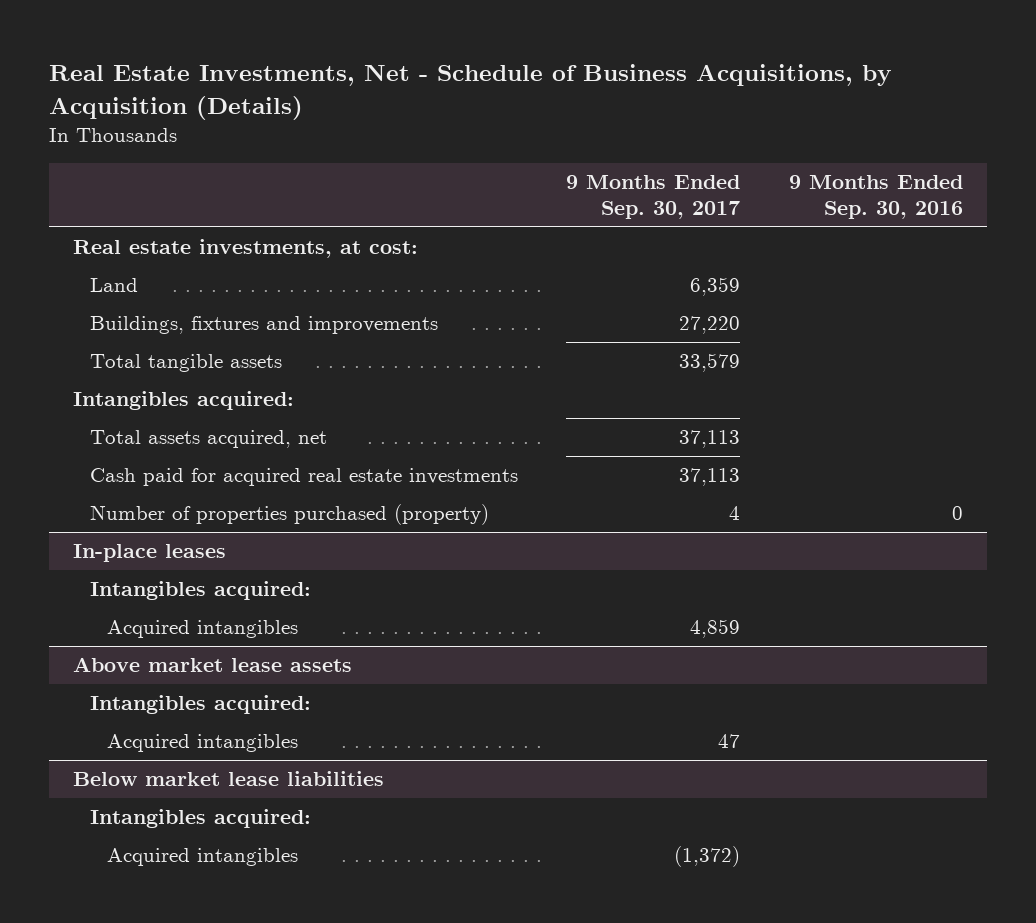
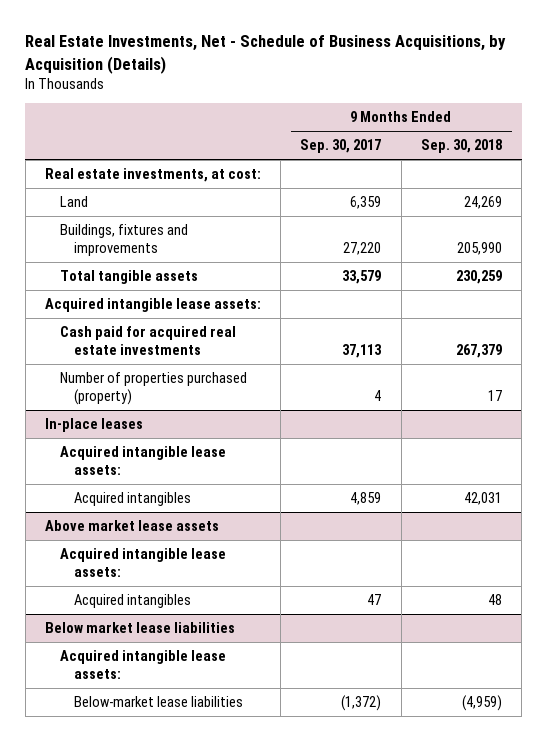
[788,174,963,219] 9 Months Ended Sep. 30, 2016 -> none
none -> [420,139,502,154] Sep. 30, 2018
[89,430,327,449] Total assets acquired, net -> none
[73,391,295,411] Intangibles acquired: -> [44,298,261,313] Acquired intangible lease assets:
[89,581,311,601] Intangibles acquired: -> [59,446,226,475] Acquired intangible lease assets:
[89,695,311,715] Intangibles acquired: -> [59,548,226,577] Acquired intangible lease assets:
[89,809,311,829] Intangibles acquired: -> [59,650,226,679] Acquired intangible lease assets:
[106,848,298,867] Acquired intangibles -> [74,696,244,708] Below-market lease liabilities

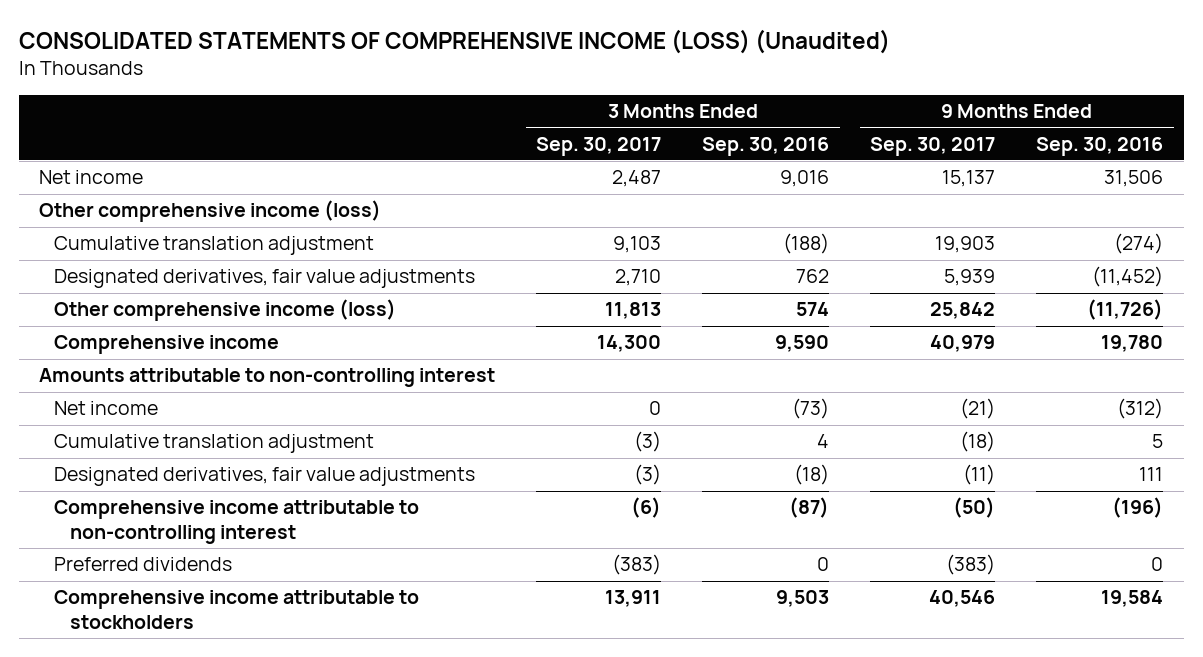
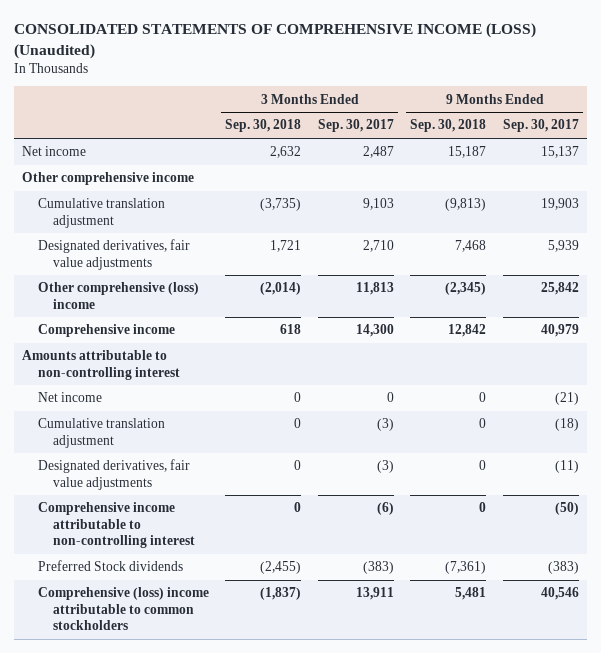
[702,136,830,156] Sep. 30, 2016 -> none
[1036,136,1164,156] Sep. 30, 2016 -> none
none -> [225,119,302,133] Sep. 30, 2018
none -> [410,119,487,133] Sep. 30, 2018
[39,200,382,223] Other comprehensive income (loss) -> [21,172,194,186] Other comprehensive income
[54,299,397,322] Other comprehensive income (loss) -> [37,282,199,309] Other comprehensive (loss) income
[54,557,233,572] Preferred dividends -> [37,560,183,572] Preferred Stock dividends
[54,590,420,630] Comprehensive income attributable to stockholders -> [37,587,209,631] Comprehensive (loss) income attributable to common stockholders

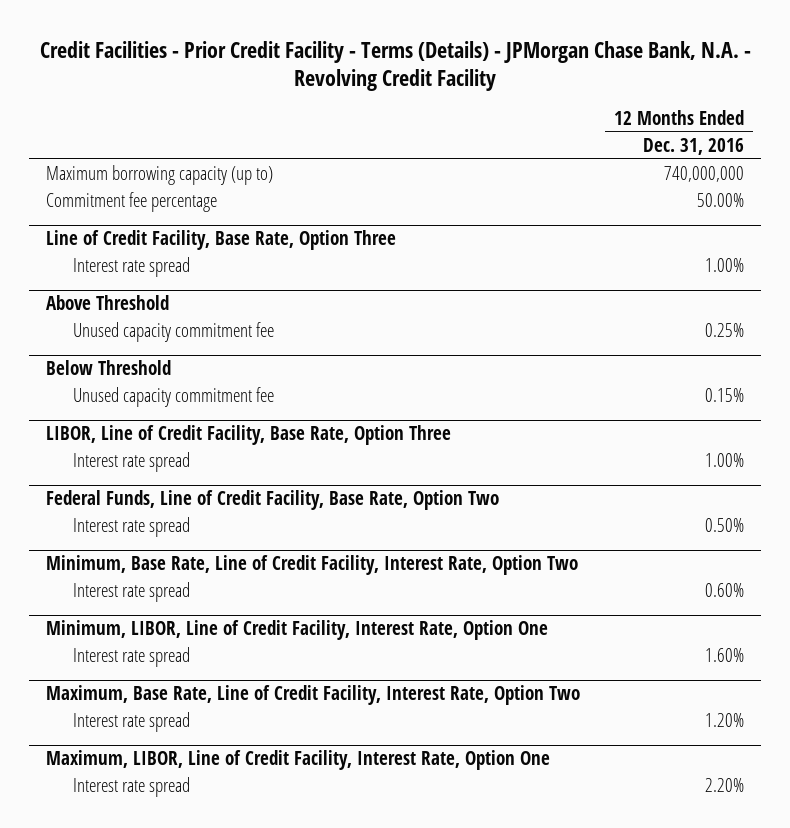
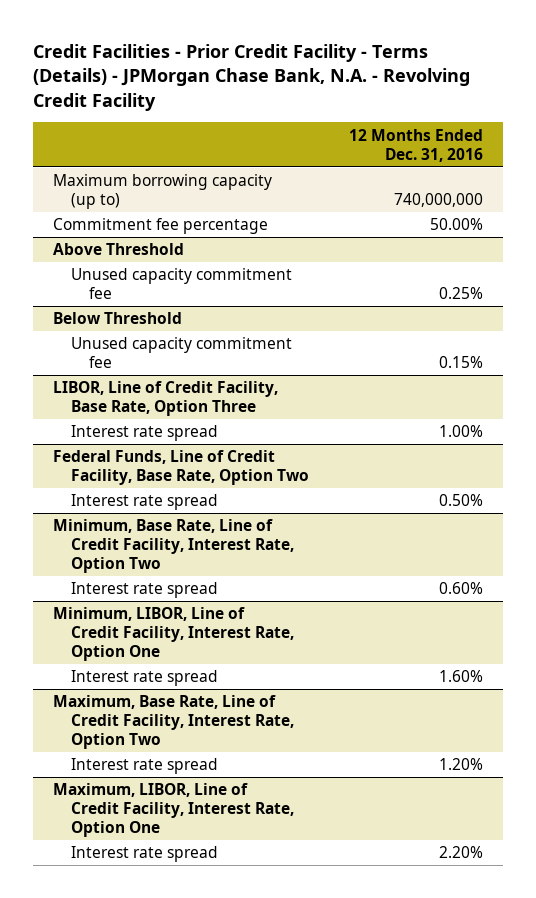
[45,230,396,251] Line of Credit Facility, Base Rate, Option Three -> none
[73,257,191,278] Interest rate spread -> none

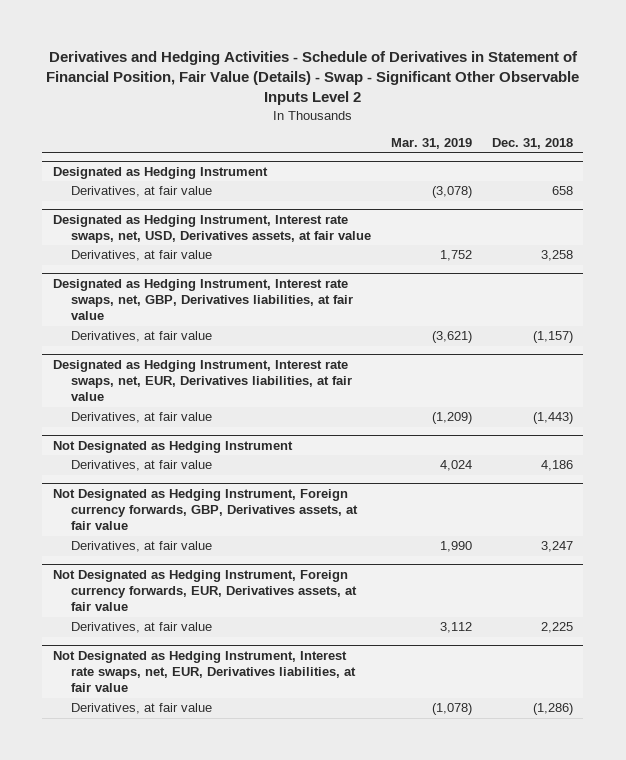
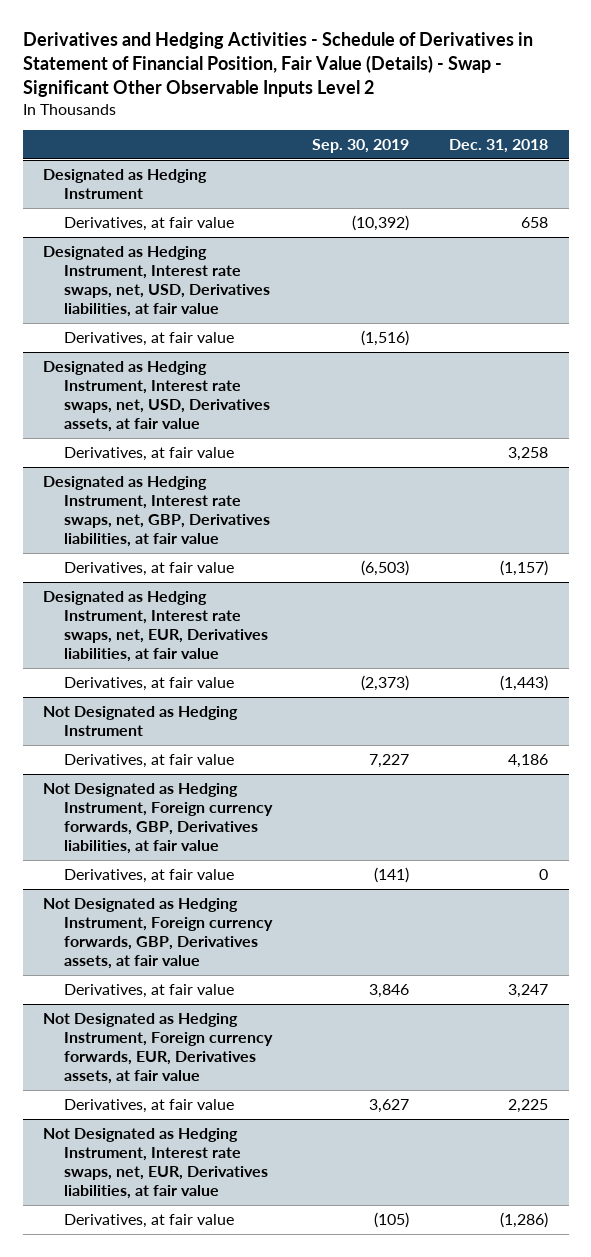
[391,137,473,149] Mar. 31, 2019 -> none
none -> [312,138,410,153] Sep. 30, 2019
none -> [42,245,270,317] Designated as Hedging Instrument, Interest rate swaps, net, USD, Derivatives liabilities, at fair value
none -> [63,331,234,346] Derivatives, at fair value
none -> [42,782,273,854] Not Designated as Hedging Instrument, Foreign currency forwards, GBP, Derivatives liabilities, at fair value
none -> [63,868,234,883] Derivatives, at fair value

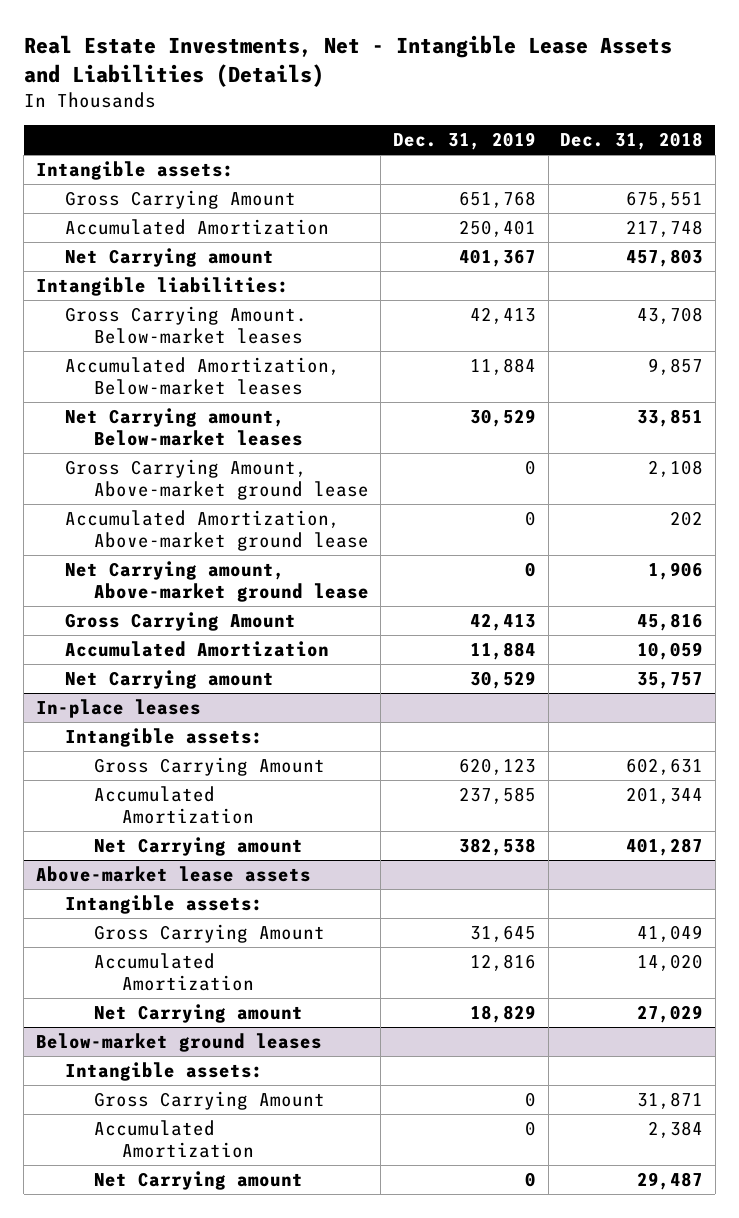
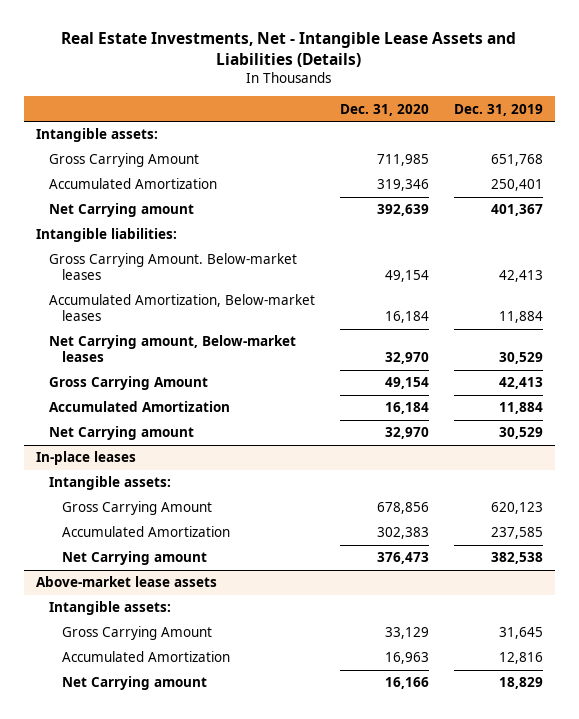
[560,132,704,151] Dec. 31, 2018 -> none
none -> [339,103,429,116] Dec. 31, 2020
[64,458,369,500] Gross Carrying Amount, Above-market ground lease -> none
[64,509,369,551] Accumulated Amortization, Above-market ground lease -> none
[64,560,369,602] Net Carrying amount, Above-market ground lease -> none
[36,1032,323,1052] Below-market ground leases -> none
[64,1061,263,1081] Intangible assets: -> none
[93,1090,325,1110] Gross Carrying Amount -> none
[93,1119,255,1158] Accumulated Amortization -> none
[93,1170,303,1190] Net Carrying amount -> none

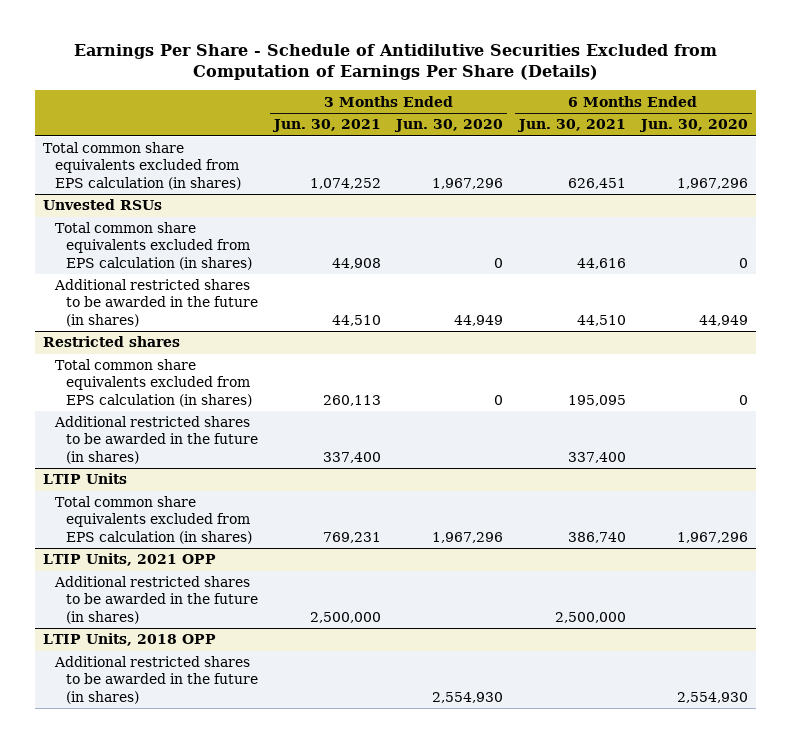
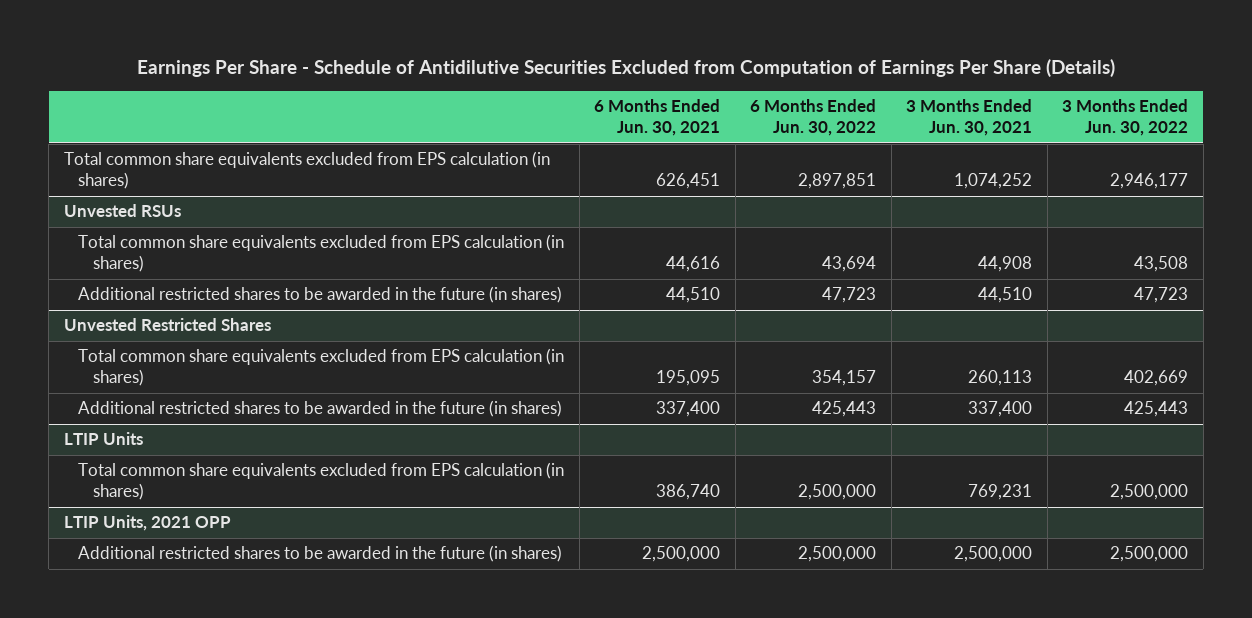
[394,119,504,133] Jun. 30, 2020 -> none
[639,119,749,133] Jun. 30, 2020 -> none
none -> [750,99,877,137] 6 Months Ended Jun. 30, 2022
none -> [1062,99,1189,137] 3 Months Ended Jun. 30, 2022
[43,336,181,348] Restricted shares -> [63,318,271,332] Unvested Restricted Shares
[43,633,217,647] LTIP Units, 2018 OPP -> none
[53,656,259,704] Additional restricted shares to be awarded in the future (in shares) -> none

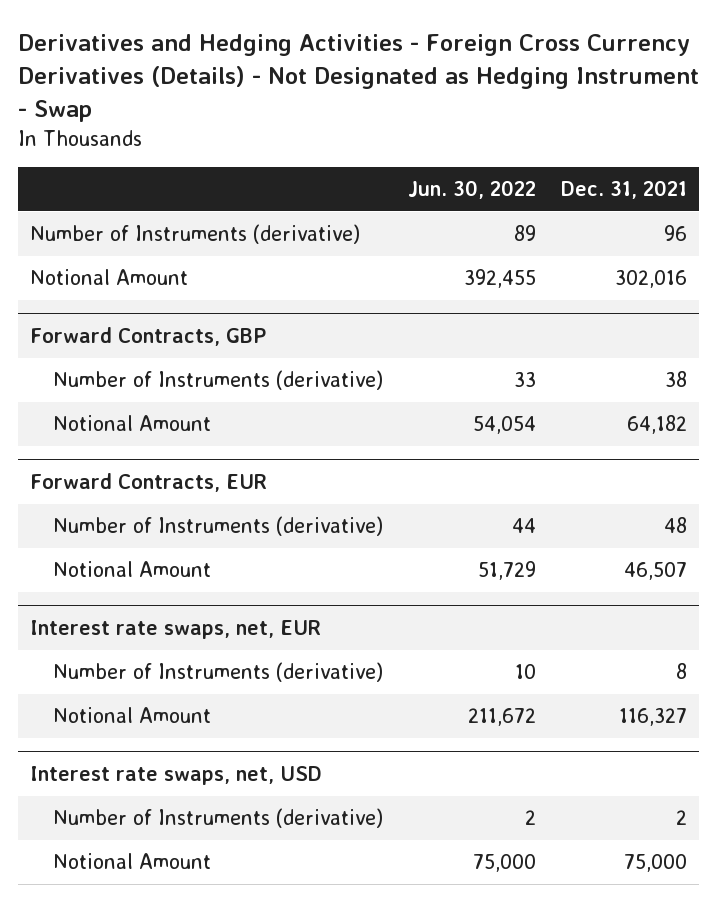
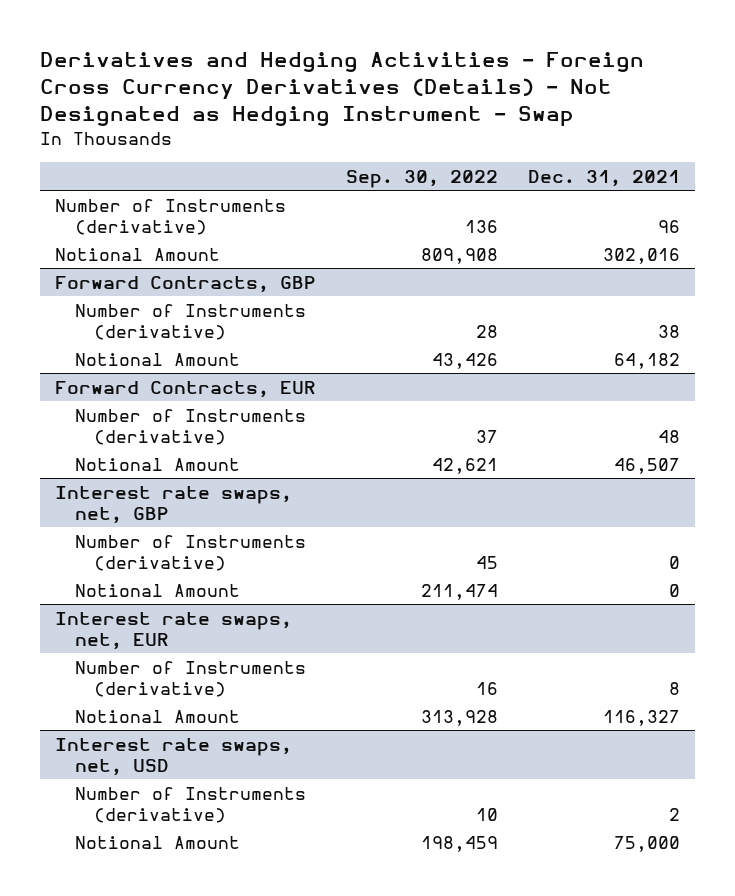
[407,180,536,200] Jun. 30, 2022 -> none
none -> [346,169,499,188] Sep. 30, 2022
none -> [55,485,293,524] Interest rate swaps, net, GBP
none -> [74,534,306,571] Number of Instruments (derivative)
none -> [74,583,240,597] Notional Amount

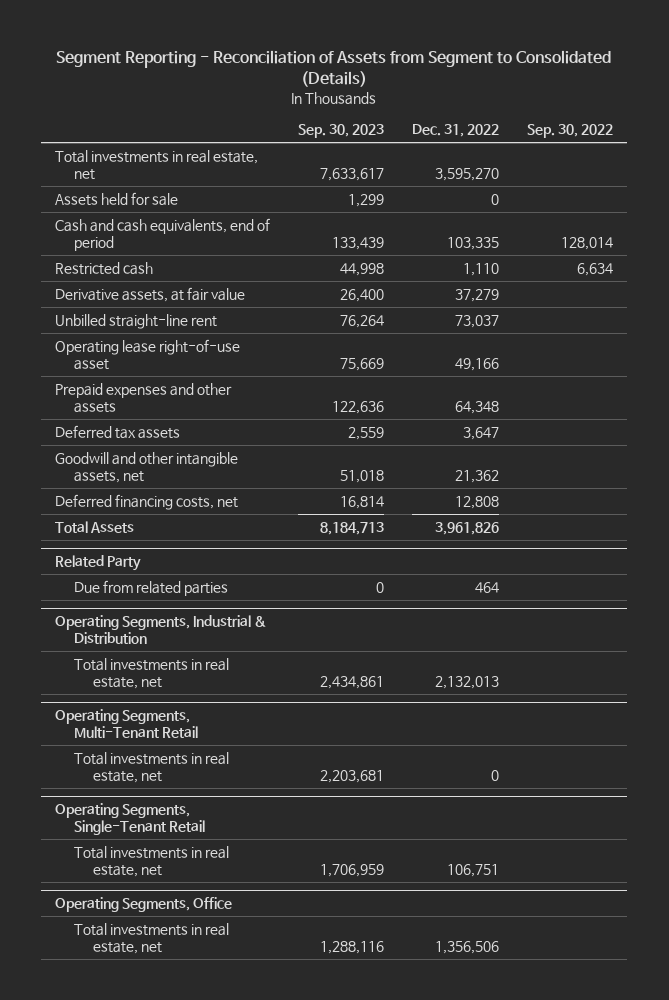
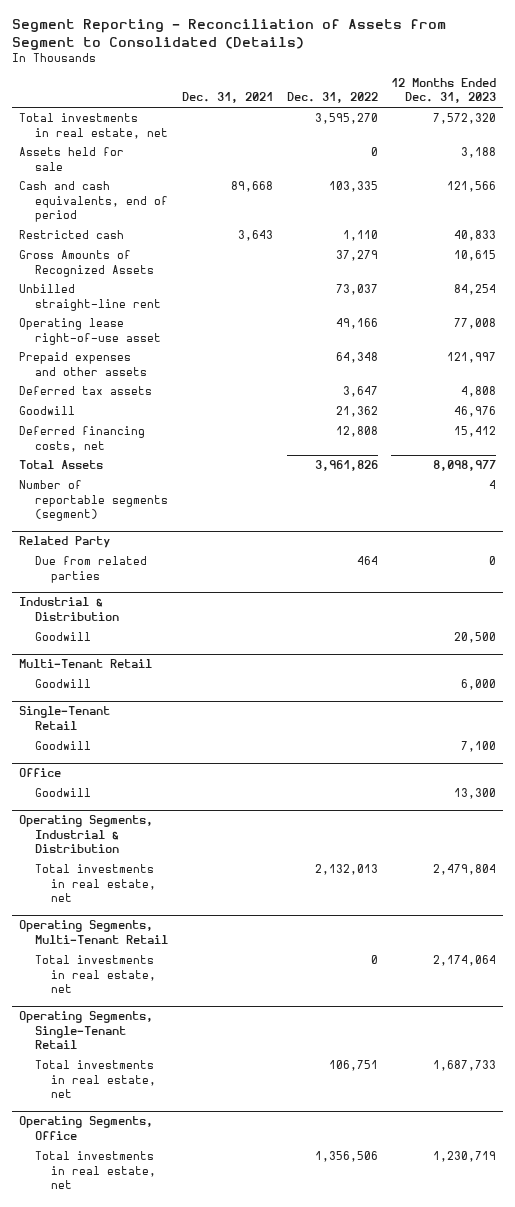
[298,124,385,139] Sep. 30, 2023 -> none
[527,124,614,139] Sep. 30, 2022 -> none
none -> [181,92,273,104] Dec. 31, 2021
none -> [391,78,497,104] 12 Months Ended Dec. 31, 2023
[55,286,246,302] Derivative assets, at fair value -> [19,250,154,277] Gross Amounts of Recognized Assets
[55,451,239,483] Goodwill and other intangible assets, net -> [19,406,76,416] Goodwill
none -> [19,480,168,521] Number of reportable segments (segment)
none -> [19,597,119,621] Industrial & Distribution
none -> [34,632,91,642] Goodwill
none -> [19,659,153,669] Multi-Tenant Retail
none -> [34,679,91,689] Goodwill
none -> [19,706,111,730] Single-Tenant Retail
none -> [34,741,91,751] Goodwill
none -> [19,768,62,778] Office
none -> [34,788,91,798] Goodwill

